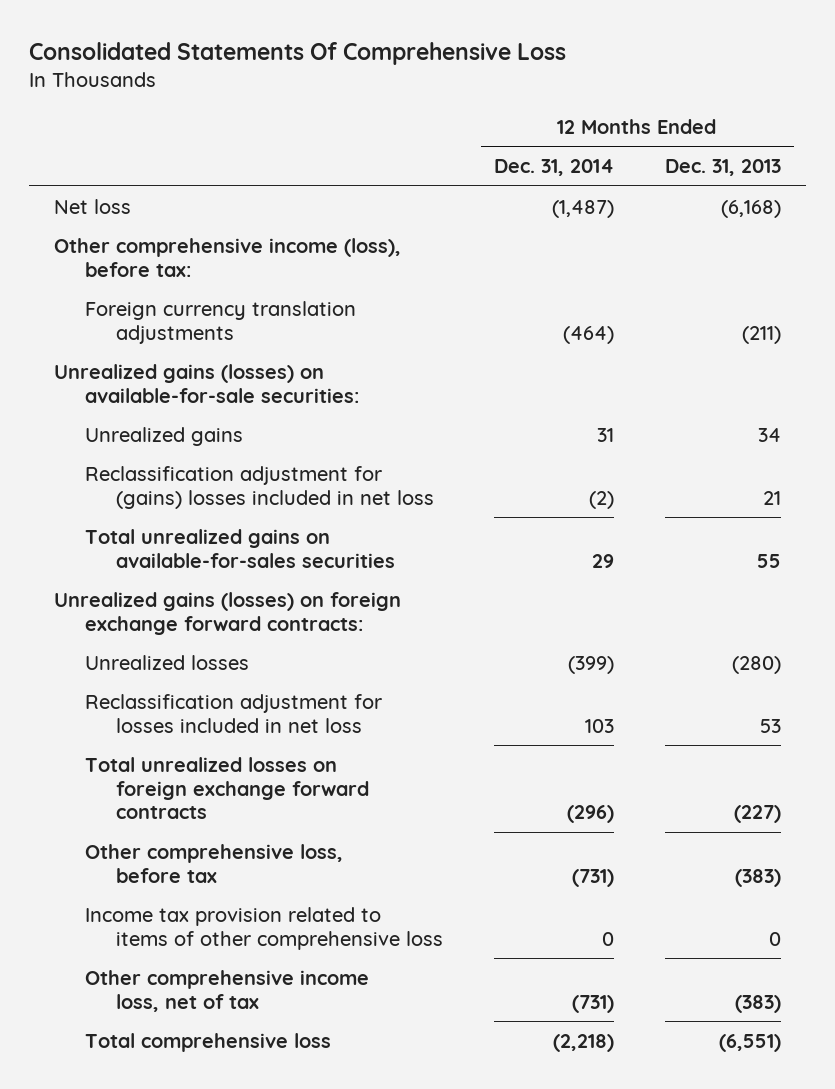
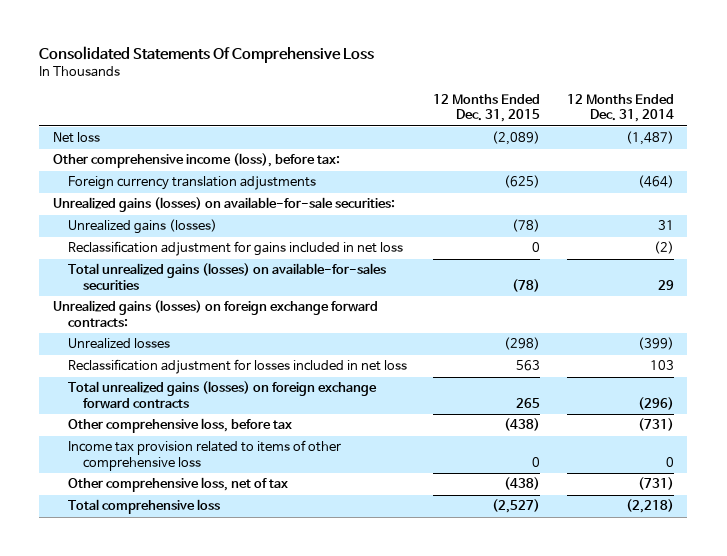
[664,159,781,177] Dec. 31, 2013 -> none
none -> [433,94,541,123] 12 Months Ended Dec. 31, 2015
[84,426,243,446] Unrealized gains -> [67,219,217,235] Unrealized gains (losses)
[84,465,434,509] Reclassification adjustment for (gains) losses included in net loss -> [67,241,403,257] Reclassification adjustment for gains included in net loss
[84,528,395,568] Total unrealized gains on available-for-sales securities -> [67,263,386,290] Total unrealized gains (losses) on available-for-sales securities
[84,756,369,820] Total unrealized losses on foreign exchange forward contracts -> [67,381,377,409] Total unrealized gains (losses) on foreign exchange forward contracts
[84,969,369,1012] Other comprehensive income loss, net of tax -> [67,477,288,493] Other comprehensive loss, net of tax

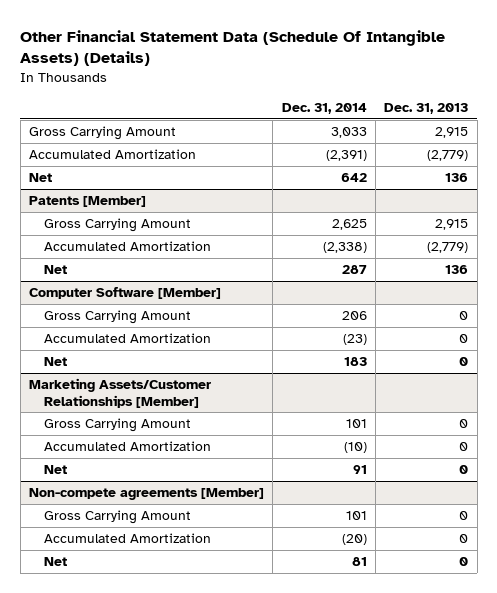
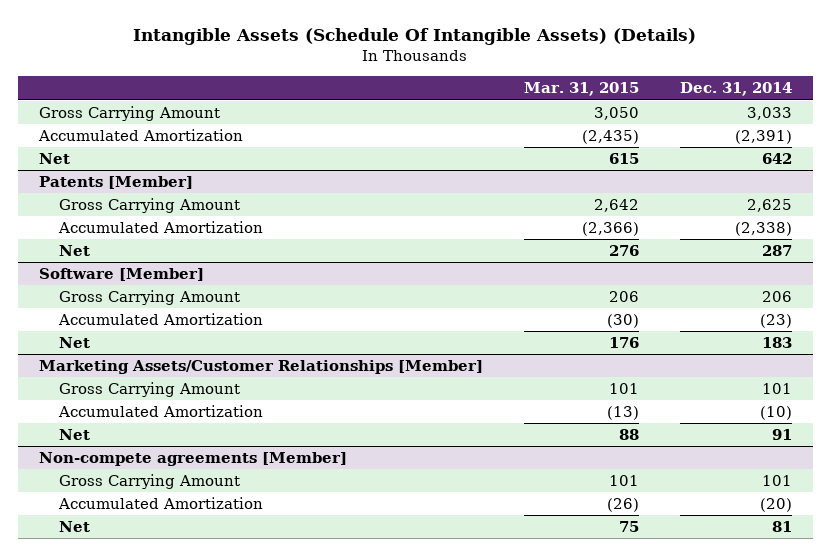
[20,29,446,67] Other Financial Statement Data (Schedule Of Intangible Assets) (Details) -> [133,28,697,46] Intangible Assets (Schedule Of Intangible Assets) (Details)
[384,103,469,115] Dec. 31, 2013 -> none
none -> [523,82,639,97] Mar. 31, 2015
[28,287,221,300] Computer Software [Member] -> [38,268,204,282] Software [Member]

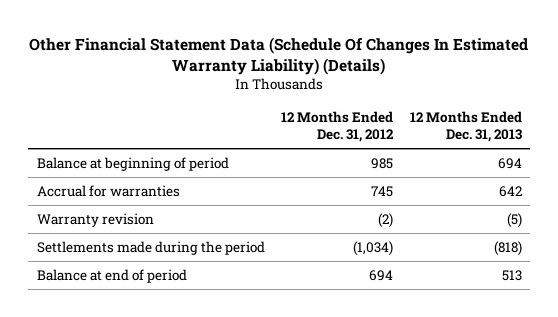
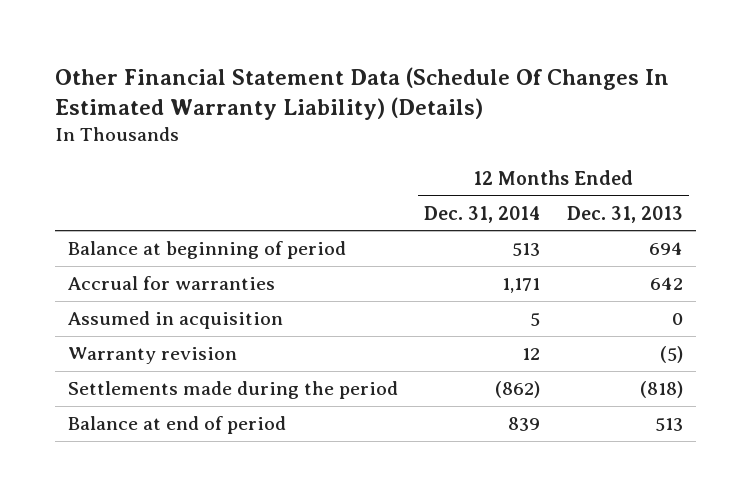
[281,110,395,143] 12 Months Ended Dec. 31, 2012 -> none
none -> [424,205,541,223] Dec. 31, 2014
none -> [67,311,283,330] Assumed in acquisition

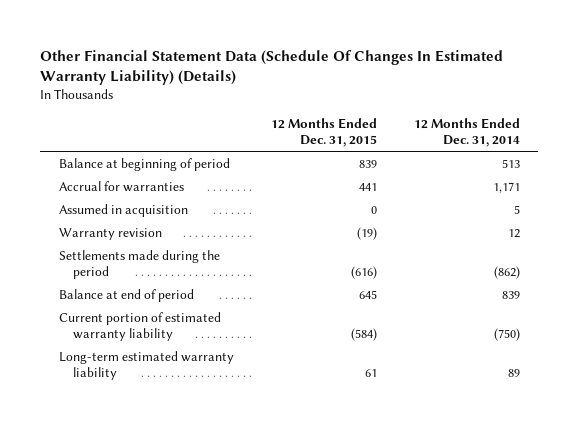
[566,205,683,223] Dec. 31, 2013 -> none
none -> [270,117,377,148] 12 Months Ended Dec. 31, 2015
none -> [58,311,221,341] Current portion of estimated warranty liability
none -> [58,350,234,380] Long-term estimated warranty liability

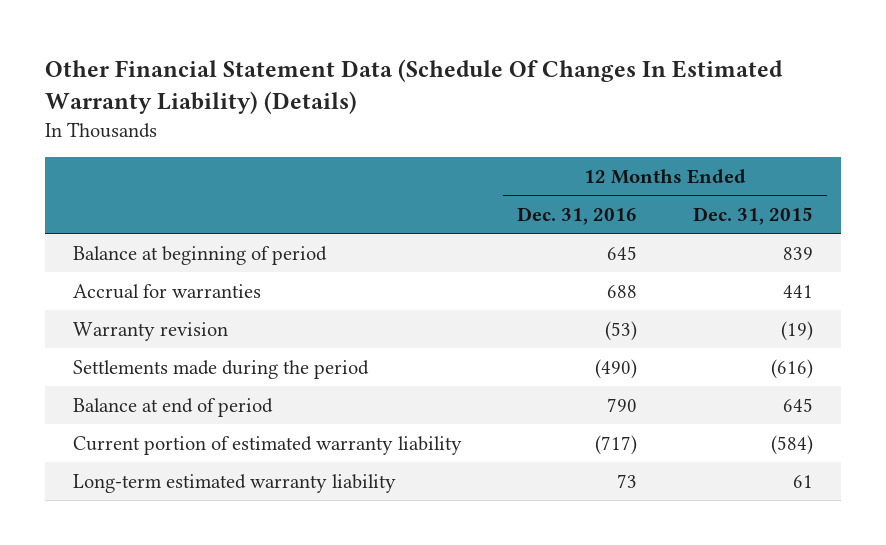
[413,117,520,148] 12 Months Ended Dec. 31, 2014 -> none
none -> [517,206,638,225] Dec. 31, 2016
[58,203,188,217] Assumed in acquisition -> none

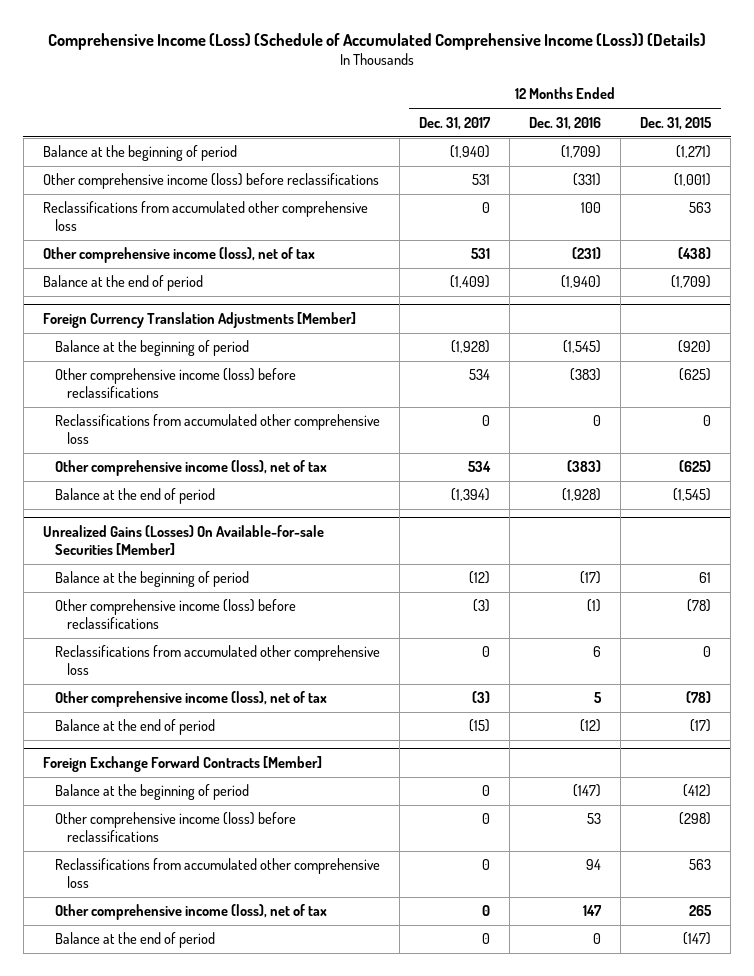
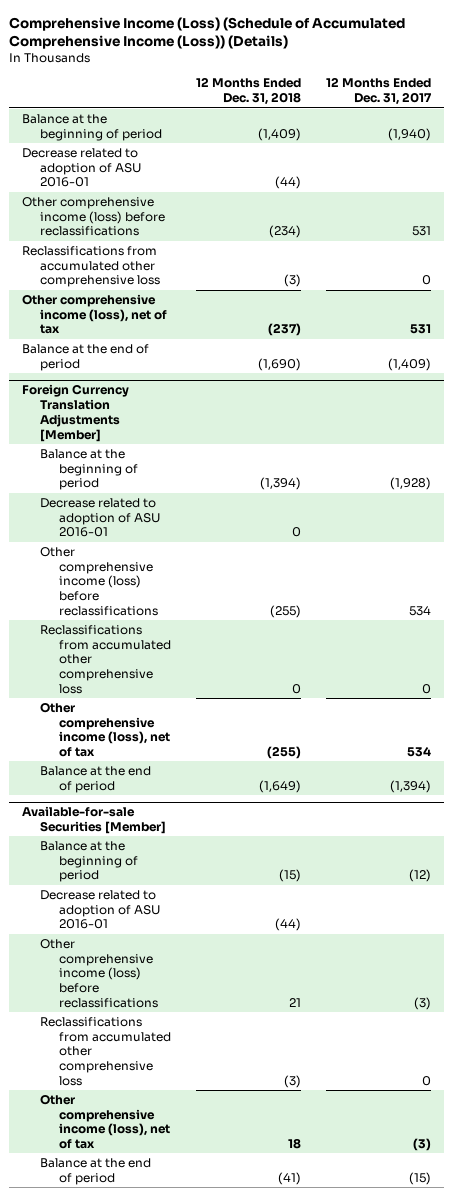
[528,116,601,130] Dec. 31, 2016 -> none
[640,116,713,130] Dec. 31, 2015 -> none
none -> [195,77,301,106] 12 Months Ended Dec. 31, 2018
none -> [22,147,142,188] Decrease related to adoption of ASU 2016-01
none -> [40,497,160,538] Decrease related to adoption of ASU 2016-01
[42,525,324,556] Unrealized Gains (Losses) On Available-for-sale Securities [Member] -> [22,806,167,835] Available-for-sale Securities [Member]
none -> [40,889,160,930] Decrease related to adoption of ASU 2016-01
[42,756,322,773] Foreign Exchange Forward Contracts [Member] -> none
[54,784,249,801] Balance at the beginning of period -> none
[54,812,296,843] Other comprehensive income (loss) before reclassifications -> none
[54,858,380,889] Reclassifications from accumulated other comprehensive loss -> none
[54,904,327,921] Other comprehensive income (loss), net of tax -> none
[54,932,215,949] Balance at the end of period -> none

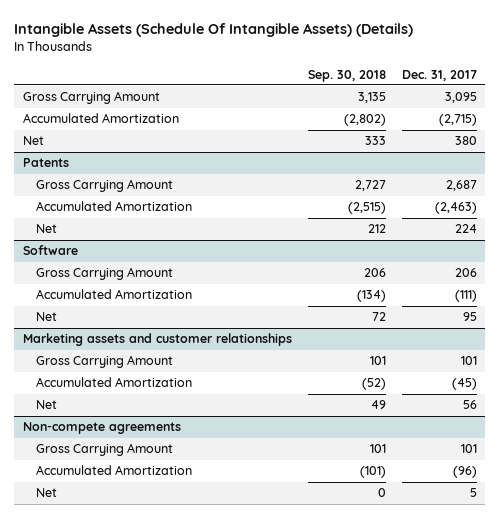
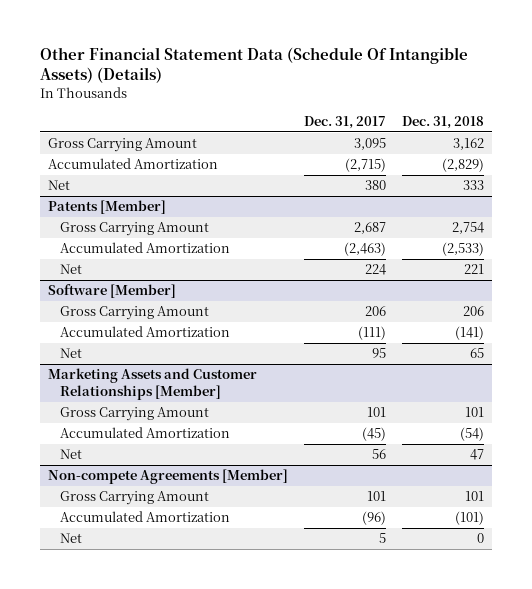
[14,22,414,37] Intangible Assets (Schedule Of Intangible Assets) (Details) -> [39,47,468,84] Other Financial Statement Data (Schedule Of Intangible Assets) (Details)
[307,69,386,82] Sep. 30, 2018 -> none
none -> [401,115,484,129] Dec. 31, 2018
[22,158,69,168] Patents -> [47,200,166,215] Patents [Member]
[22,245,78,256] Software -> [47,284,176,299] Software [Member]
[22,333,292,347] Marketing assets and customer relationships -> [47,368,257,400] Marketing Assets and Customer Relationships [Member]
[22,422,181,435] Non-compete agreements -> [47,469,288,485] Non-compete Agreements [Member]

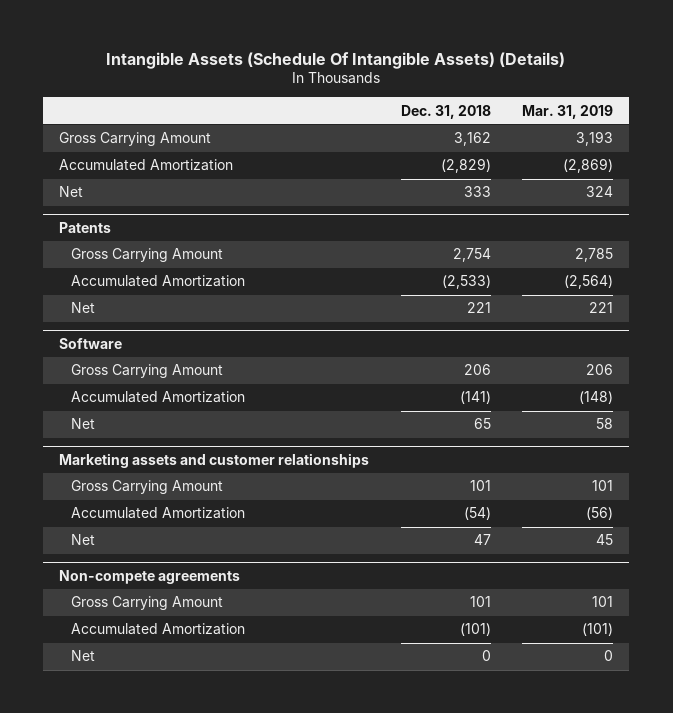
[39,47,468,84] Other Financial Statement Data (Schedule Of Intangible Assets) (Details) -> [106,51,566,69] Intangible Assets (Schedule Of Intangible Assets) (Details)
[303,115,386,129] Dec. 31, 2017 -> none
none -> [522,104,614,119] Mar. 31, 2019
[47,200,166,215] Patents [Member] -> [59,221,112,233] Patents
[47,284,176,299] Software [Member] -> [59,337,123,349] Software
[47,368,257,400] Marketing Assets and Customer Relationships [Member] -> [59,452,370,468] Marketing assets and customer relationships
[47,469,288,485] Non-compete Agreements [Member] -> [59,569,241,584] Non-compete agreements

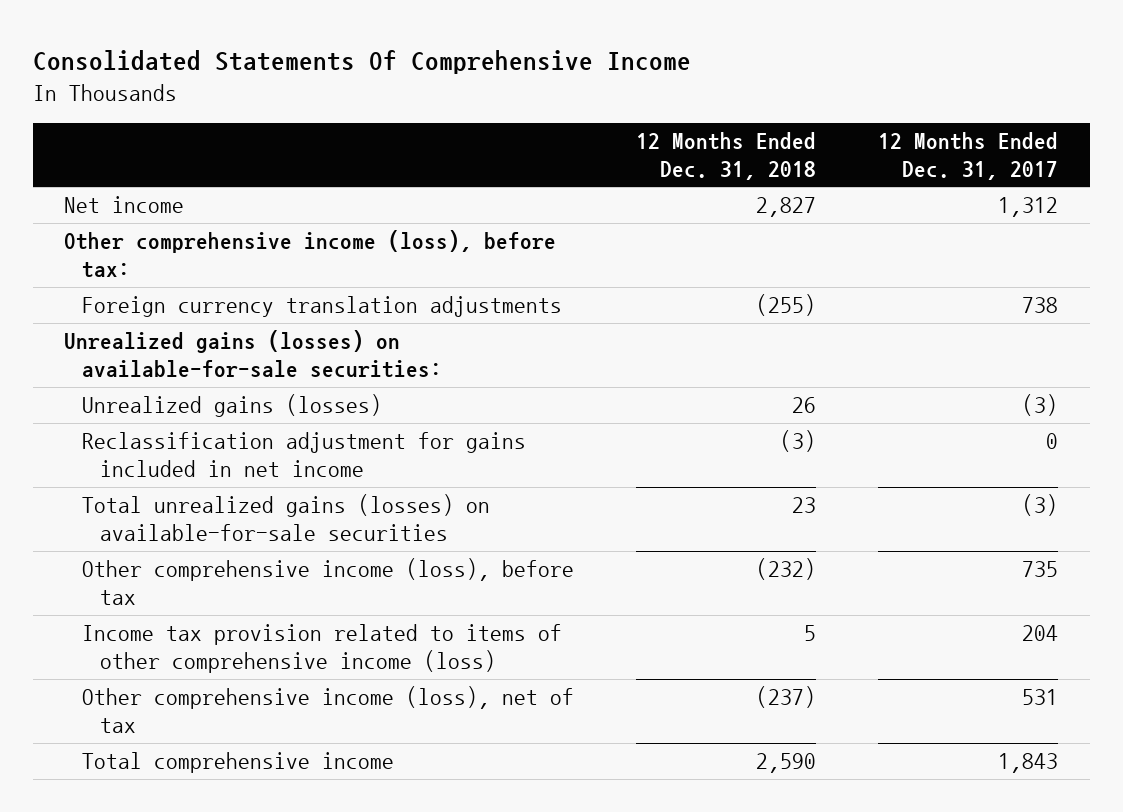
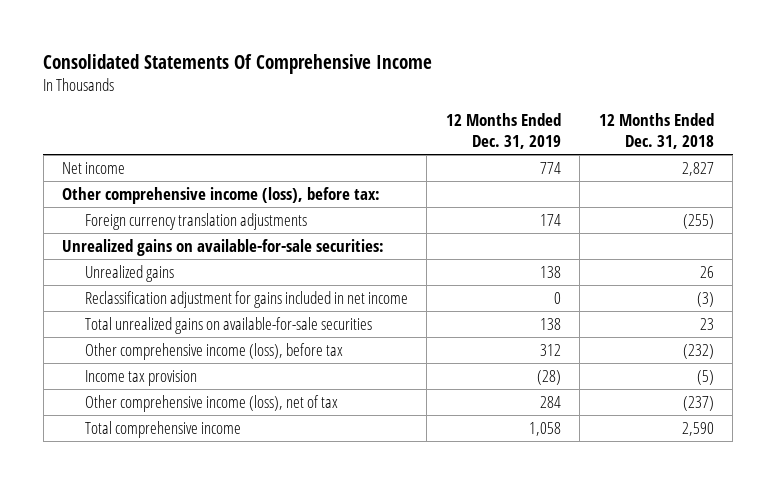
[878,131,1059,180] 12 Months Ended Dec. 31, 2017 -> none
none -> [445,112,561,149] 12 Months Ended Dec. 31, 2019
[64,330,443,379] Unrealized gains (losses) on available-for-sale securities: -> [62,238,385,256] Unrealized gains on available-for-sale securities:
[82,394,383,418] Unrealized gains (losses) -> [85,264,175,282] Unrealized gains
[82,494,491,542] Total unrealized gains (losses) on available-for-sale securities -> [85,316,373,334] Total unrealized gains on available-for-sale securities
[82,624,563,674] Income tax provision related to items of other comprehensive income (loss) -> [85,369,198,386] Income tax provision
[804,625,817,642] 5 -> [696,369,714,385] (5)

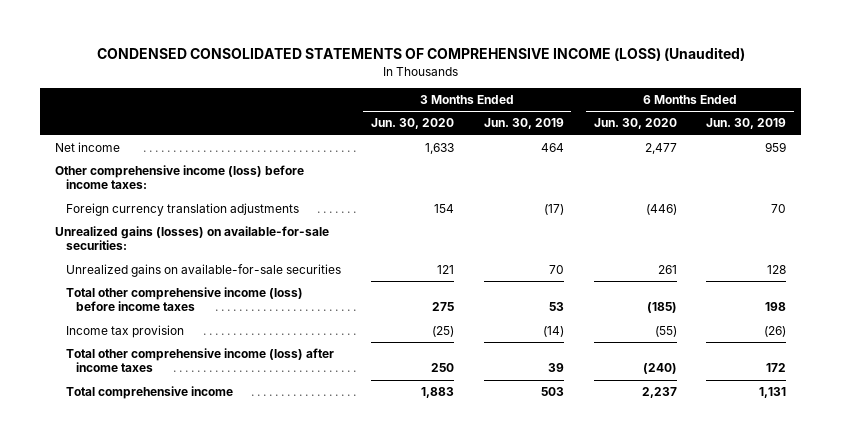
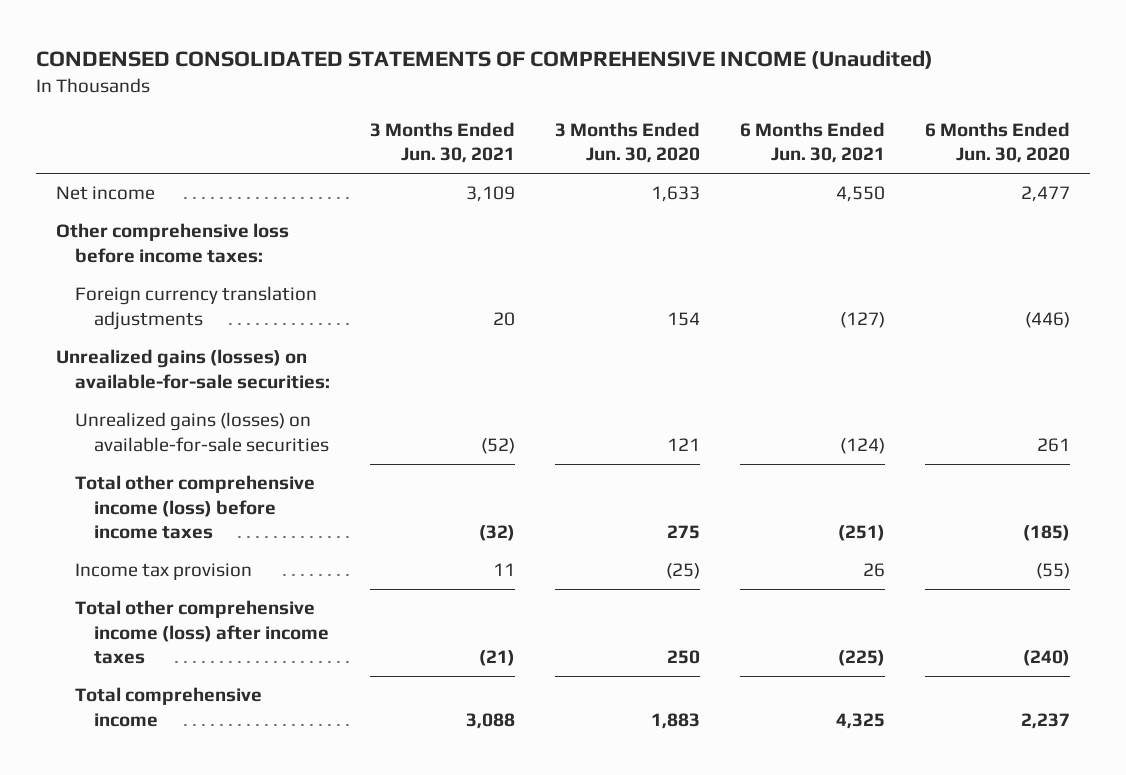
[96,47,745,62] CONDENSED CONSOLIDATED STATEMENTS OF COMPREHENSIVE INCOME (LOSS) (Unaudited) -> [35,49,933,69] CONDENSED CONSOLIDATED STATEMENTS OF COMPREHENSIVE INCOME (Unaudited)
[483,118,564,130] Jun. 30, 2019 -> none
[706,118,787,130] Jun. 30, 2019 -> none
none -> [369,122,515,164] 3 Months Ended Jun. 30, 2021
none -> [740,122,886,164] 6 Months Ended Jun. 30, 2021
[55,165,305,190] Other comprehensive income (loss) before income taxes: -> [55,223,289,263] Other comprehensive loss before income taxes:
[65,264,341,278] Unrealized gains on available-for-sale securities -> [74,412,329,452] Unrealized gains (losses) on available-for-sale securities

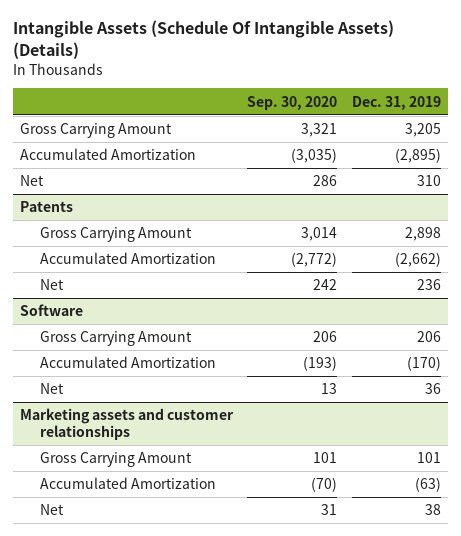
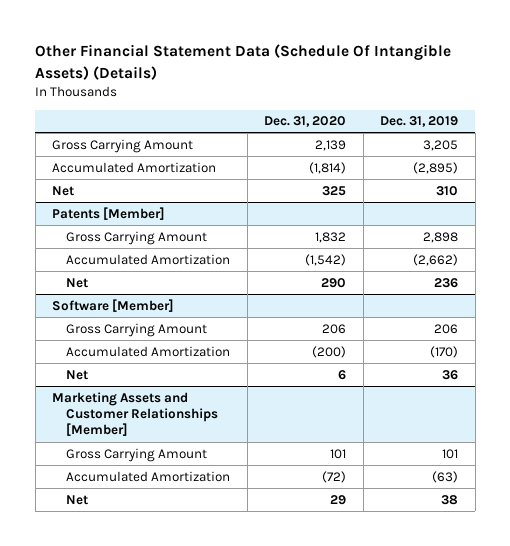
[12,20,394,59] Intangible Assets (Schedule Of Intangible Assets) (Details) -> [35,44,452,80] Other Financial Statement Data (Schedule Of Intangible Assets) (Details)
[247,95,338,110] Sep. 30, 2020 -> none
none -> [264,116,347,128] Dec. 31, 2020
[19,201,73,213] Patents -> [52,206,166,220] Patents [Member]
[19,304,83,317] Software -> [52,298,175,312] Software [Member]
[19,408,234,441] Marketing assets and customer relationships -> [52,391,219,437] Marketing Assets and Customer Relationships [Member]

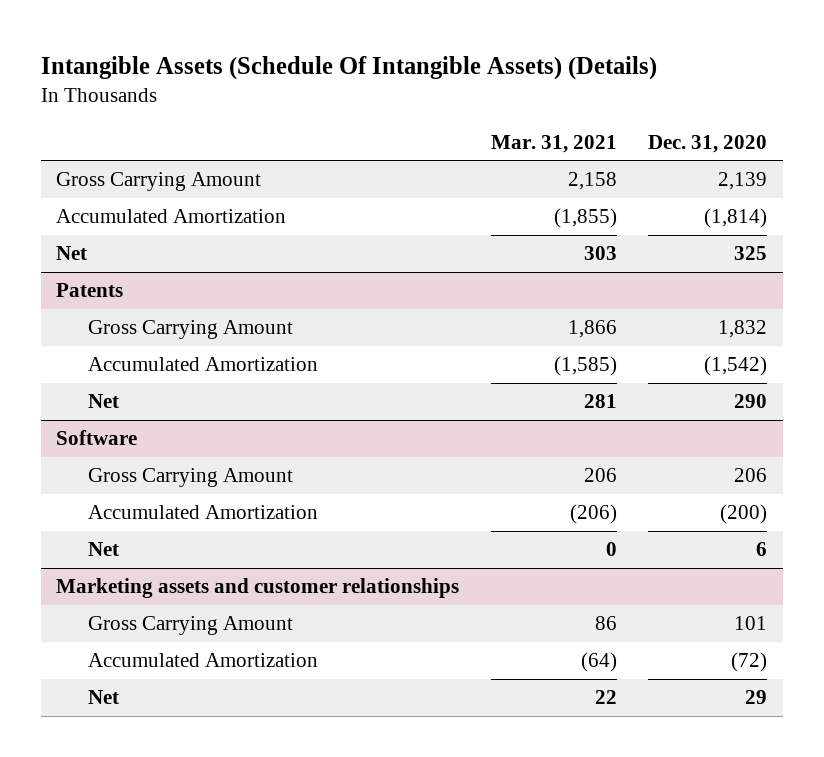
[35,44,452,80] Other Financial Statement Data (Schedule Of Intangible Assets) (Details) -> [40,55,657,80] Intangible Assets (Schedule Of Intangible Assets) (Details)
[380,116,459,128] Dec. 31, 2019 -> none
none -> [490,134,617,153] Mar. 31, 2021
[52,206,166,220] Patents [Member] -> [56,283,124,298] Patents
[52,298,175,312] Software [Member] -> [56,430,138,446] Software
[52,391,219,437] Marketing Assets and Customer Relationships [Member] -> [56,578,460,599] Marketing assets and customer relationships

